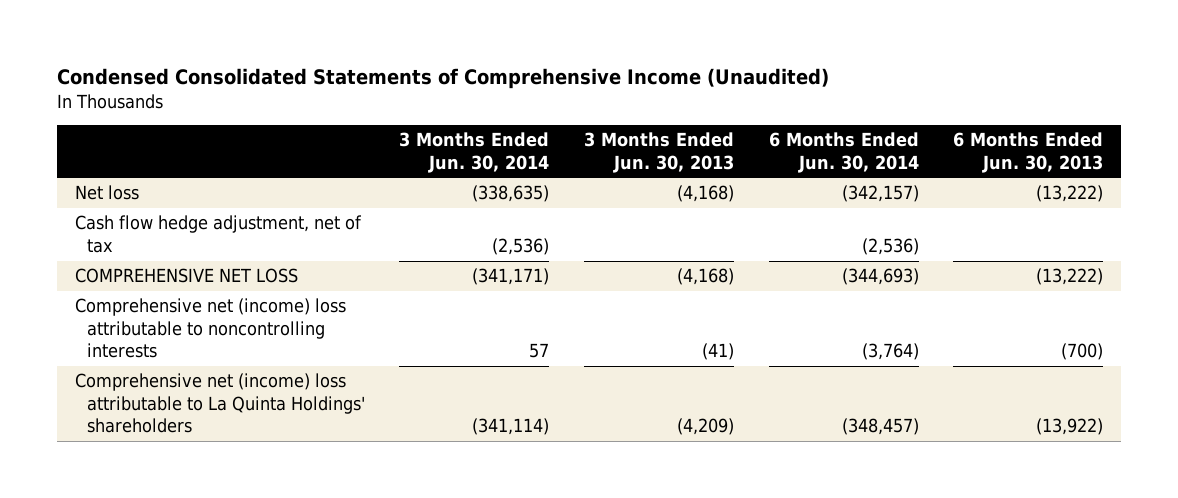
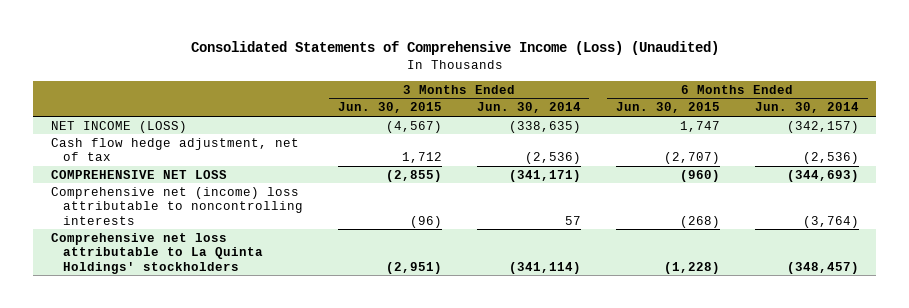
[57,68,830,90] Condensed Consolidated Statements of Comprehensive Income (Unaudited) -> [190,41,719,56] Consolidated Statements of Comprehensive Income (Loss) (Unaudited)
[584,132,735,173] 3 Months Ended Jun. 30, 2013 -> none
[953,132,1104,173] 6 Months Ended Jun. 30, 2013 -> none
none -> [337,102,442,114] Jun. 30, 2015
none -> [615,102,720,114] Jun. 30, 2015
[74,185,139,201] Net loss -> [50,120,187,133] NET INCOME (LOSS)
[74,373,365,434] Comprehensive net (income) loss attributable to La Quinta Holdings' shareholders -> [50,232,263,274] Comprehensive net loss attributable to La Quinta Holdings' stockholders

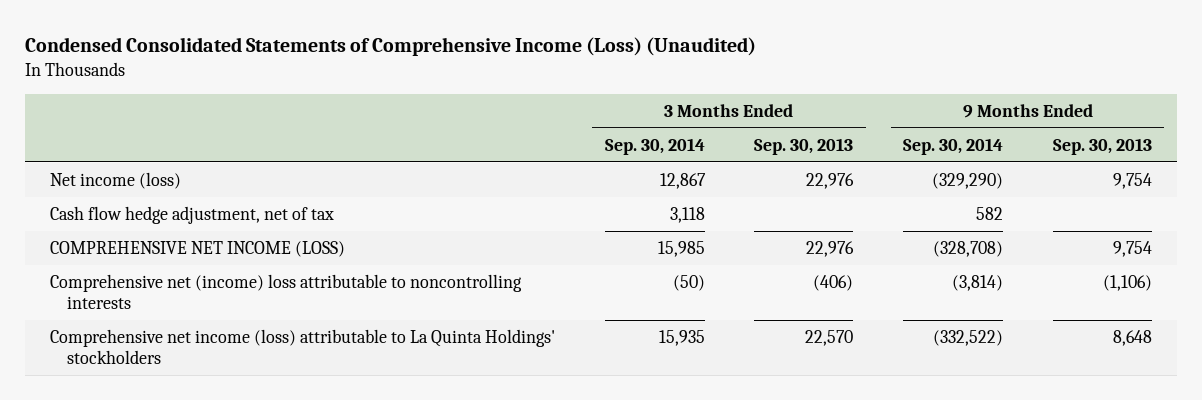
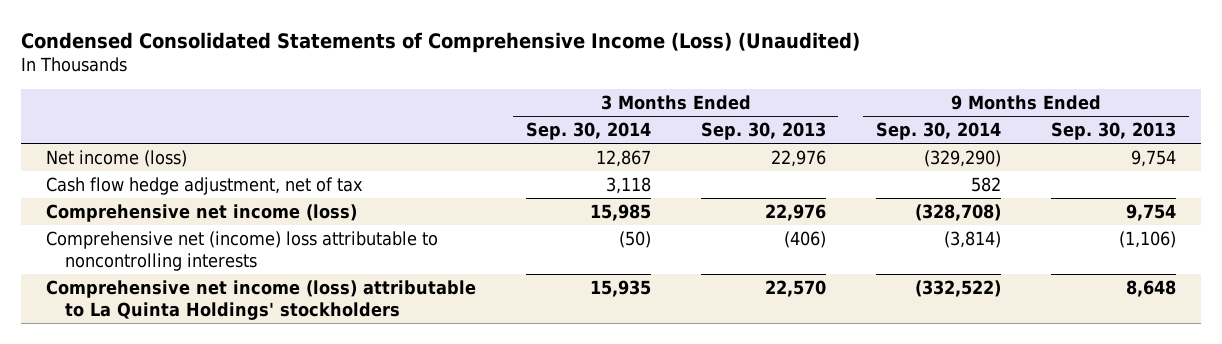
[49,241,345,258] COMPREHENSIVE NET INCOME (LOSS) -> [45,203,357,222] Comprehensive net income (loss)

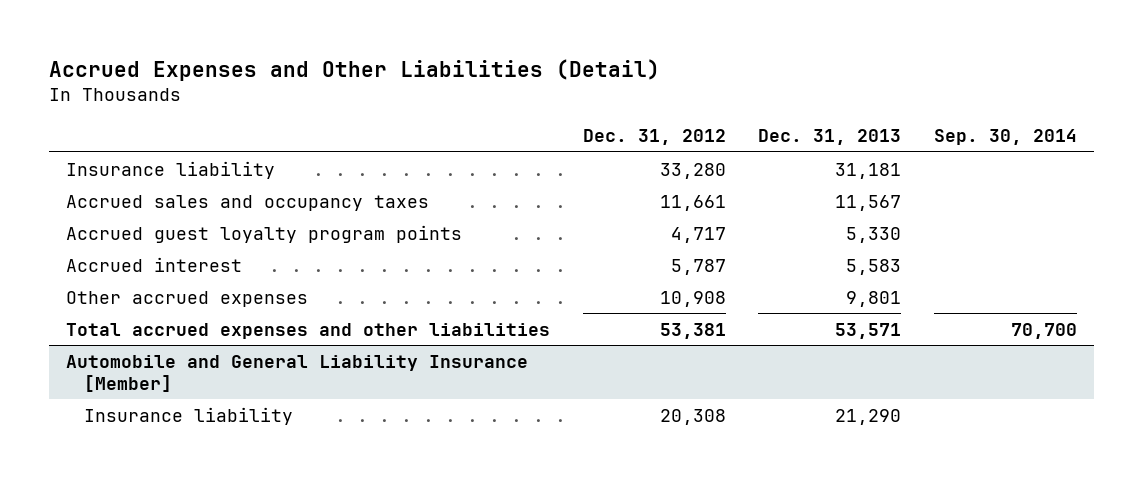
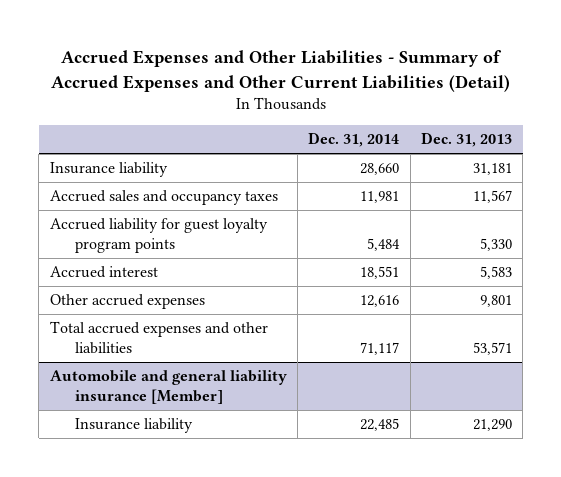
[49,59,661,82] Accrued Expenses and Other Liabilities (Detail) -> [50,50,510,92] Accrued Expenses and Other Liabilities - Summary of Accrued Expenses and Other Current Liabilities (Detail)
[582,129,726,146] Dec. 31, 2012 -> none
[934,129,1078,146] Sep. 30, 2014 -> none
none -> [308,132,400,148] Dec. 31, 2014
[65,224,462,243] Accrued guest loyalty program points -> [49,218,268,253] Accrued liability for guest loyalty program points
[65,354,528,392] Automobile and General Liability Insurance [Member] -> [49,370,287,404] Automobile and general liability insurance [Member]

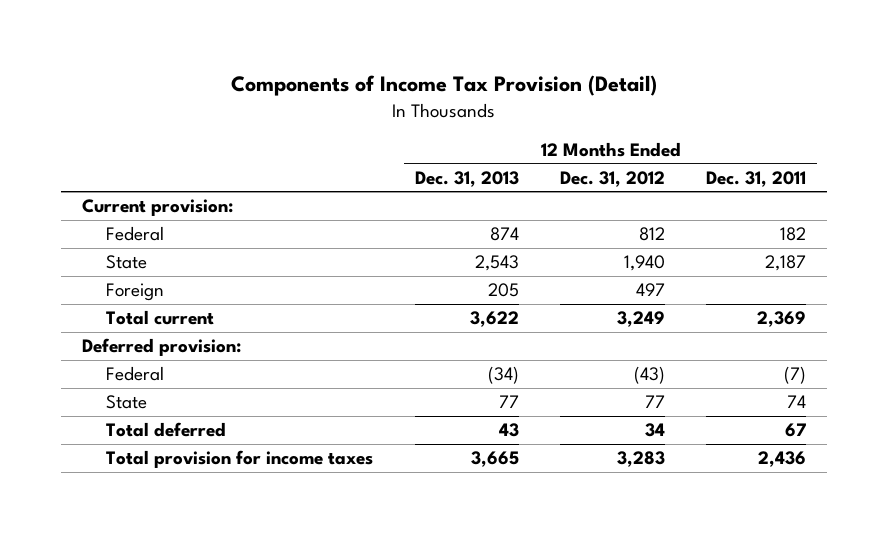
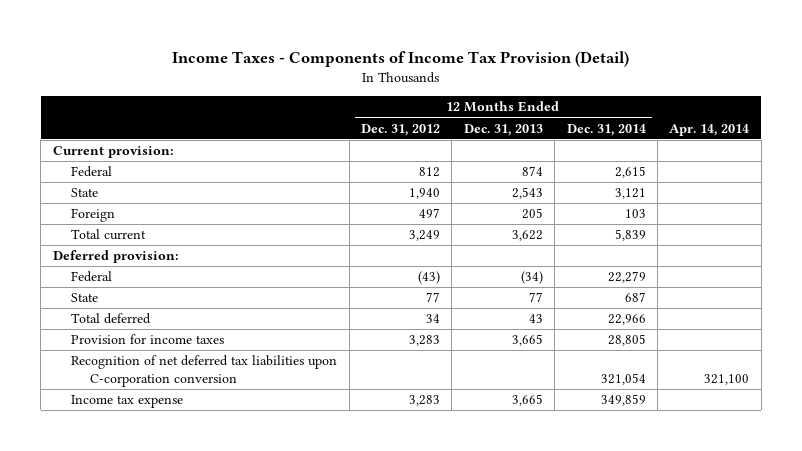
[231,75,658,97] Components of Income Tax Provision (Detail) -> [172,50,630,67] Income Taxes - Components of Income Tax Provision (Detail)
[706,170,807,187] Dec. 31, 2011 -> none
none -> [566,123,646,136] Dec. 31, 2014
none -> [669,123,750,136] Apr. 14, 2014
[106,450,374,469] Total provision for income taxes -> [71,334,225,345] Provision for income taxes
none -> [71,355,338,387] Recognition of net deferred tax liabilities upon C-corporation conversion
none -> [71,395,184,409] Income tax expense

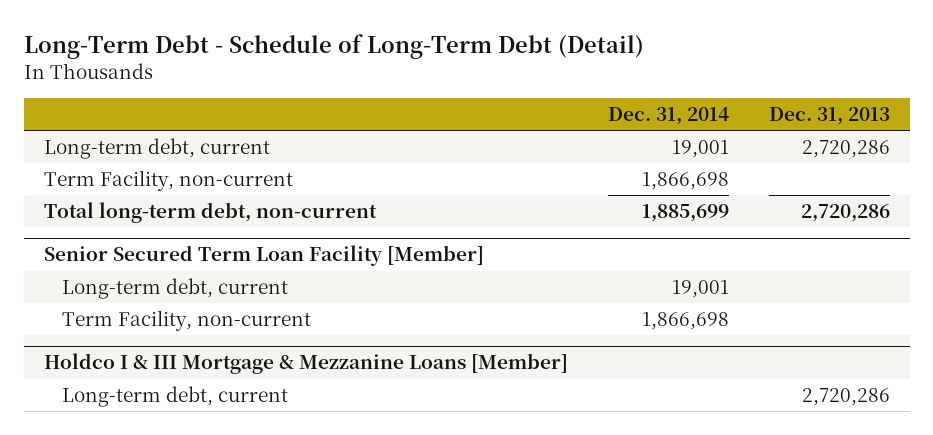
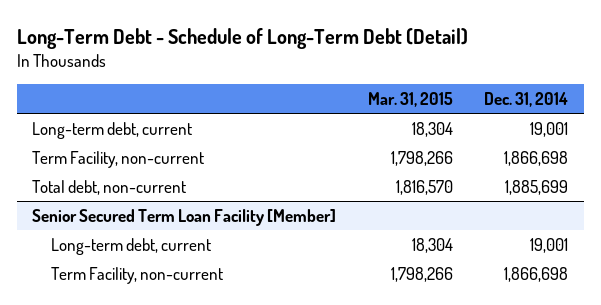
[768,107,890,126] Dec. 31, 2013 -> none
none -> [367,91,453,107] Mar. 31, 2015
[43,202,377,224] Total long-term debt, non-current -> [32,179,187,195] Total debt, non-current
[43,353,568,375] Holdco I & III Mortgage & Mezzanine Loans [Member] -> none
[62,386,289,408] Long-term debt, current -> none

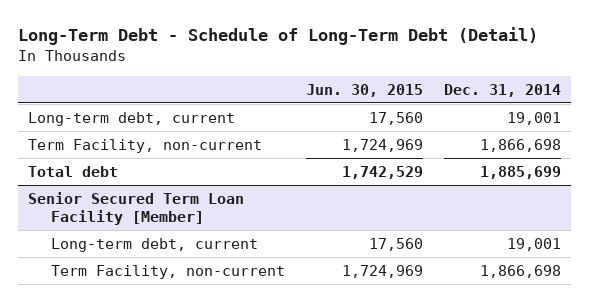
[367,91,453,107] Mar. 31, 2015 -> none
none -> [306,83,424,97] Jun. 30, 2015
[32,179,187,195] Total debt, non-current -> [28,165,119,177] Total debt

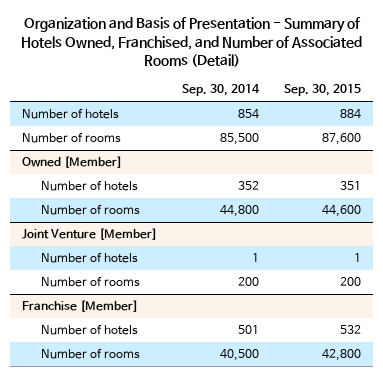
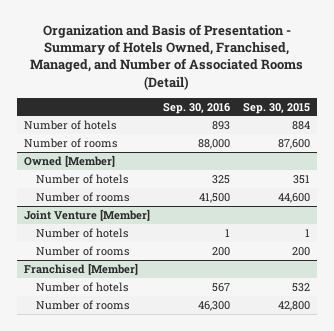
[20,17,362,68] Organization and Basis of Presentation - Summary of Hotels Owned, Franchised, and Number of Associated Rooms (Detail) -> [30,23,304,90] Organization and Basis of Presentation - Summary of Hotels Owned, Franchised, Managed, and Number of Associated Rooms (Detail)
[182,84,261,97] Sep. 30, 2014 -> none
none -> [163,102,231,114] Sep. 30, 2016
[22,300,139,313] Franchise [Member] -> [23,262,138,275] Franchised [Member]

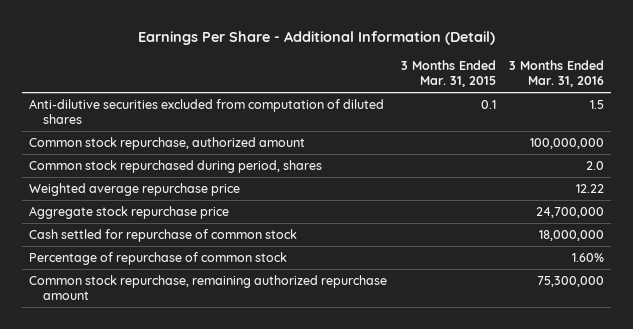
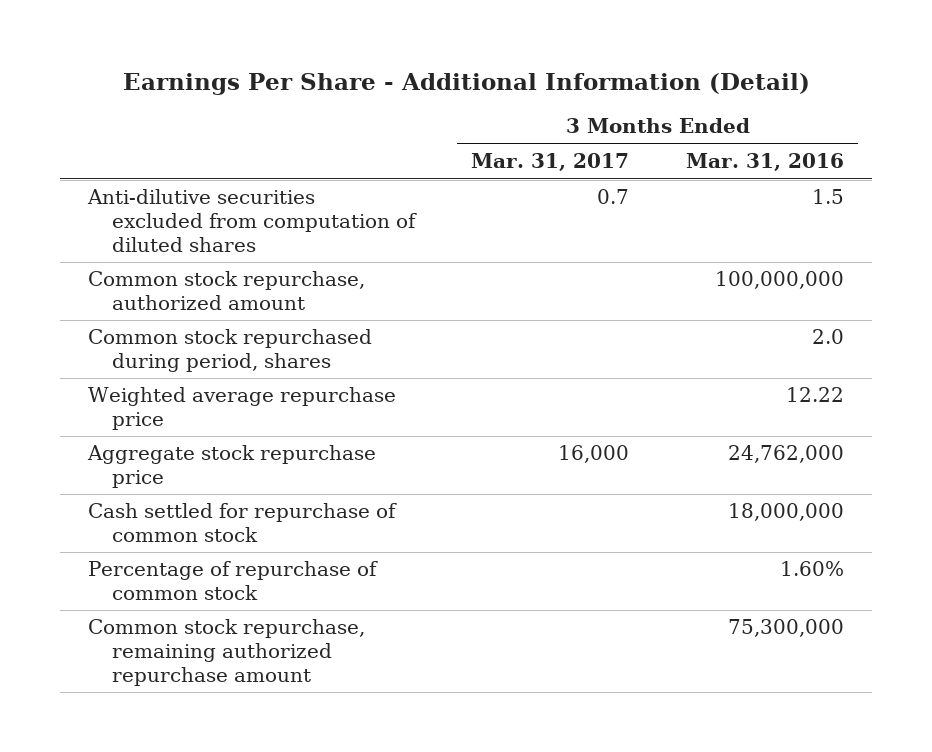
[400,59,496,88] 3 Months Ended Mar. 31, 2015 -> none
none -> [471,153,630,172] Mar. 31, 2017
[536,206,605,218] 24,700,000 -> [727,445,844,464] 24,762,000

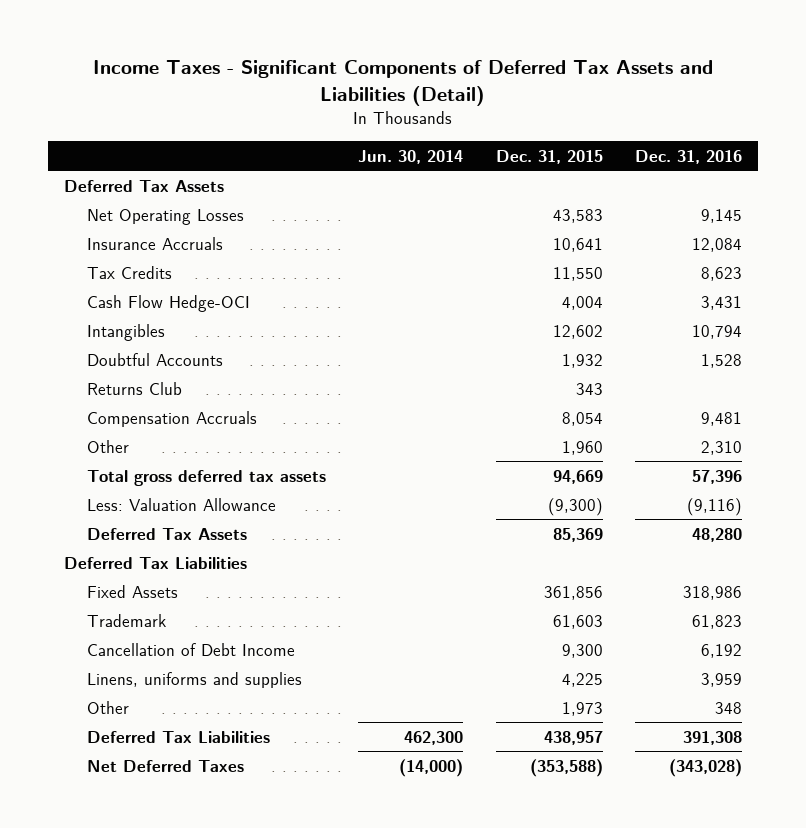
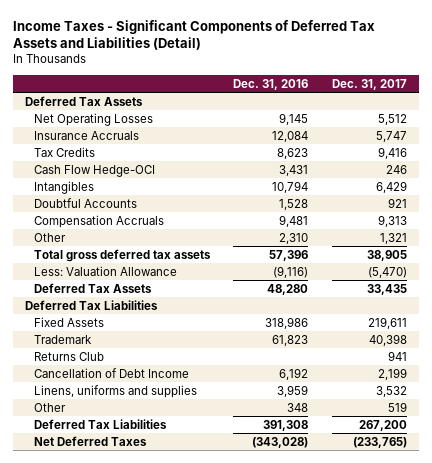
[358,149,464,164] Jun. 30, 2014 -> none
[495,149,603,164] Dec. 31, 2015 -> none
none -> [332,78,408,90] Dec. 31, 2017
[87,381,183,395] Returns Club -> [33,351,104,361] Returns Club

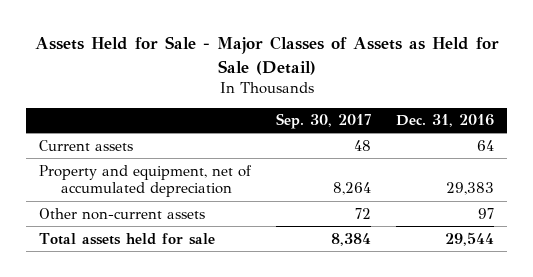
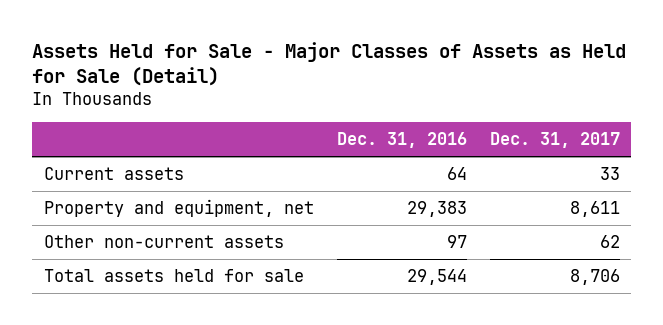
[276,113,372,130] Sep. 30, 2017 -> none
none -> [489,131,620,148] Dec. 31, 2017
[38,164,252,198] Property and equipment, net of accumulated depreciation -> [43,199,314,218] Property and equipment, net

